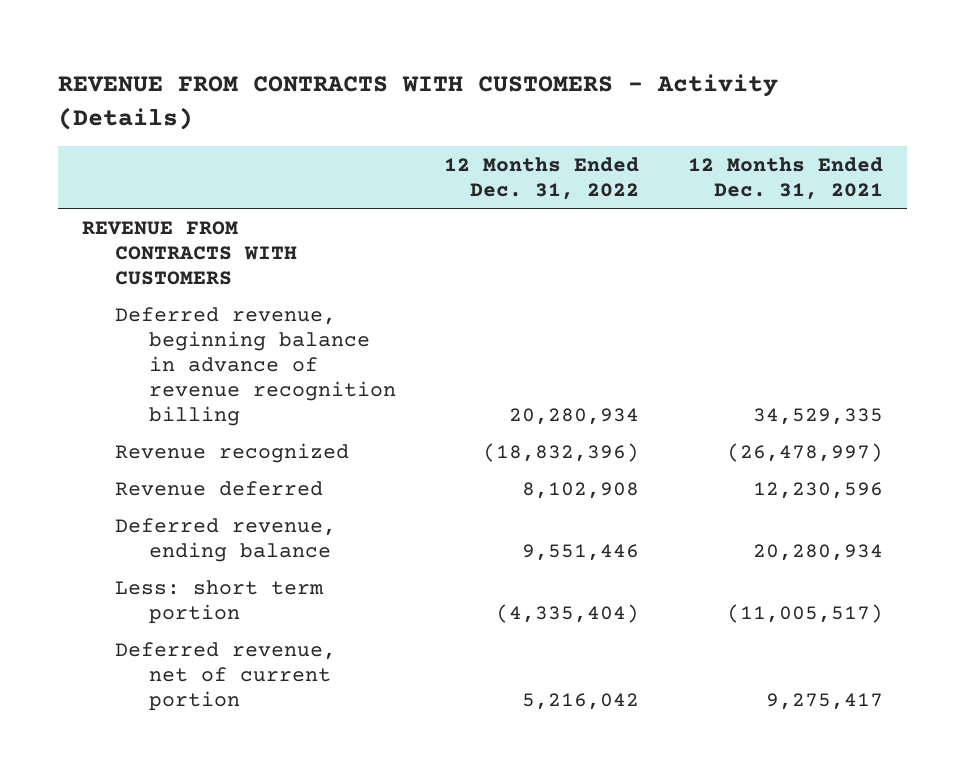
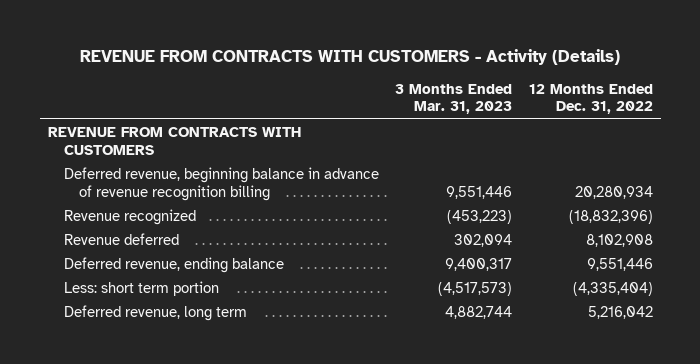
[687,156,883,201] 12 Months Ended Dec. 31, 2021 -> none
none -> [395,83,513,115] 3 Months Ended Mar. 31, 2023
[115,641,337,711] Deferred revenue, net of current portion -> [63,304,247,321] Deferred revenue, long term

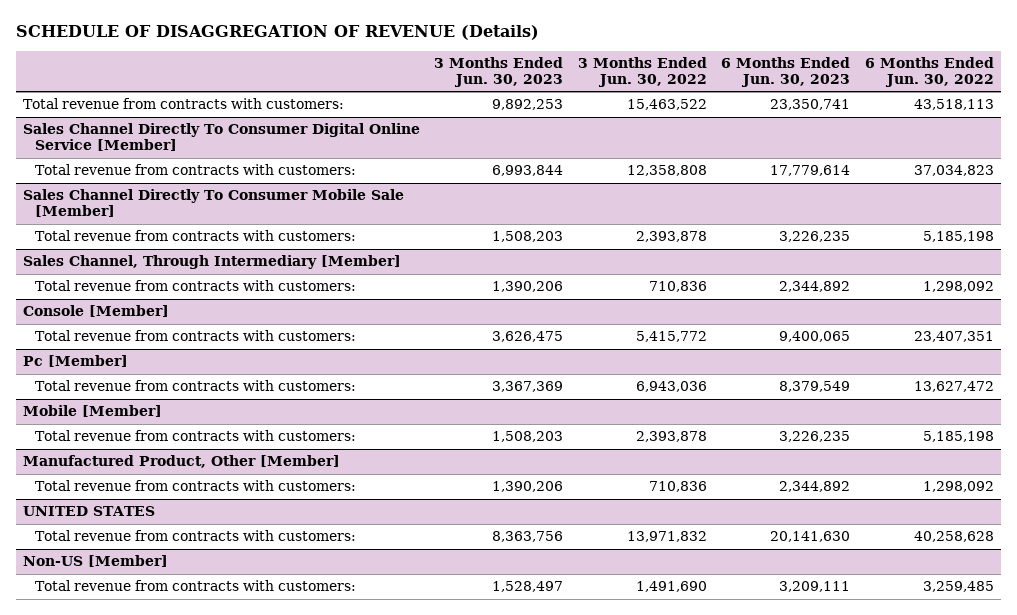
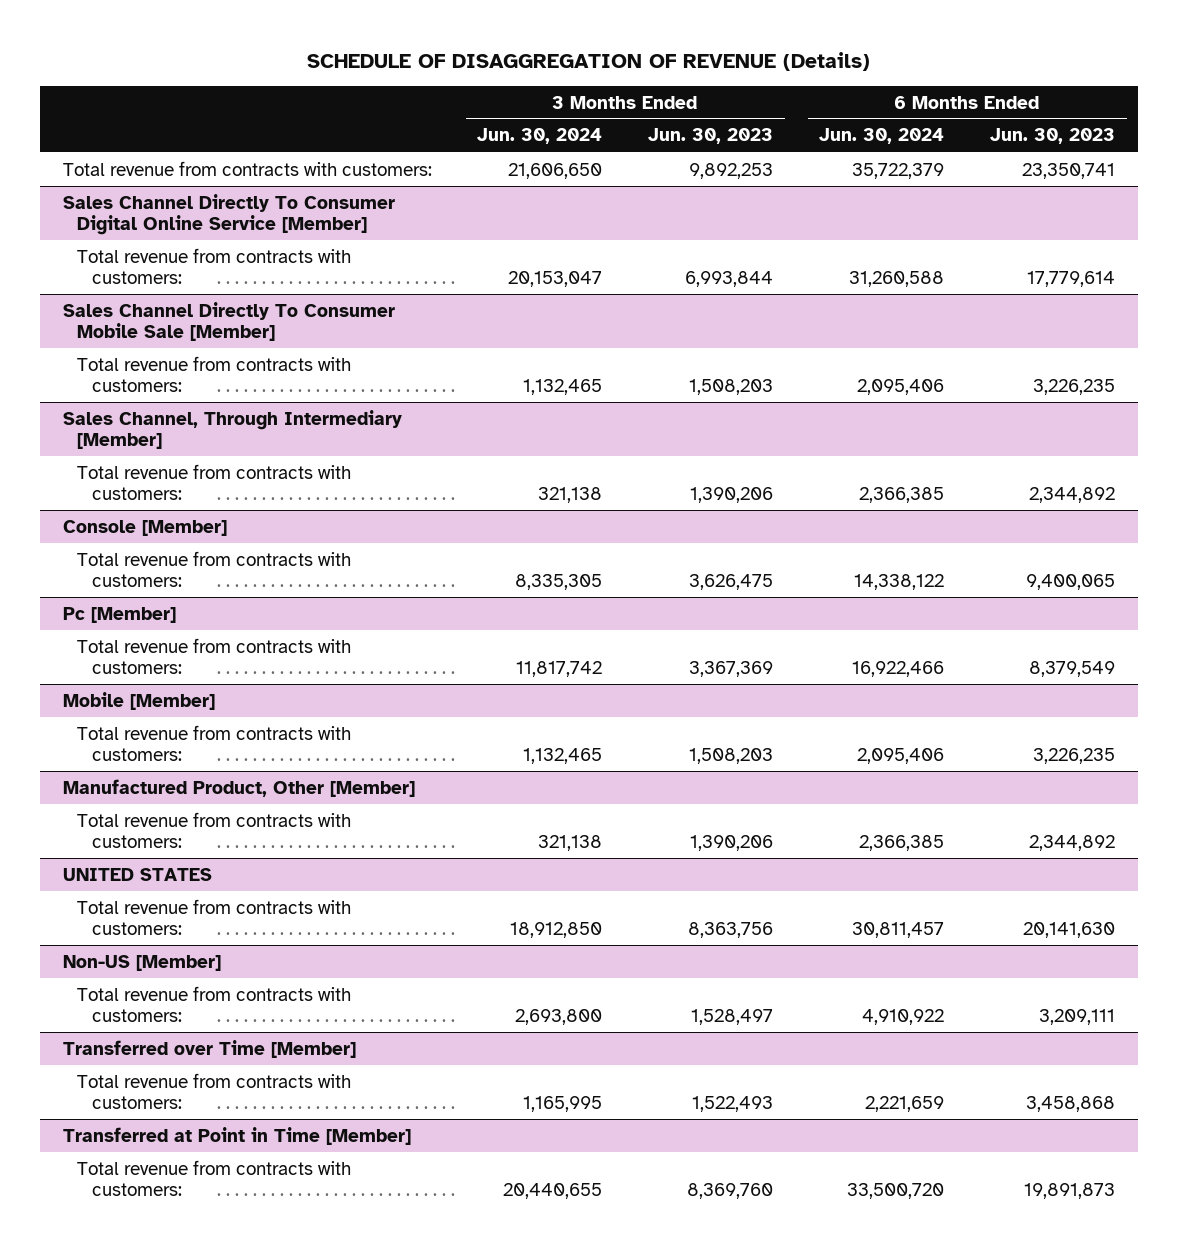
[577,57,707,87] 3 Months Ended Jun. 30, 2022 -> none
[864,57,994,87] 6 Months Ended Jun. 30, 2022 -> none
none -> [477,128,603,145] Jun. 30, 2024
none -> [819,128,945,145] Jun. 30, 2024
none -> [62,1039,356,1058] Transferred over Time [Member]
none -> [77,1072,352,1109] Total revenue from contracts with customers:
none -> [62,1126,411,1145] Transferred at Point in Time [Member]
none -> [77,1159,352,1196] Total revenue from contracts with customers:

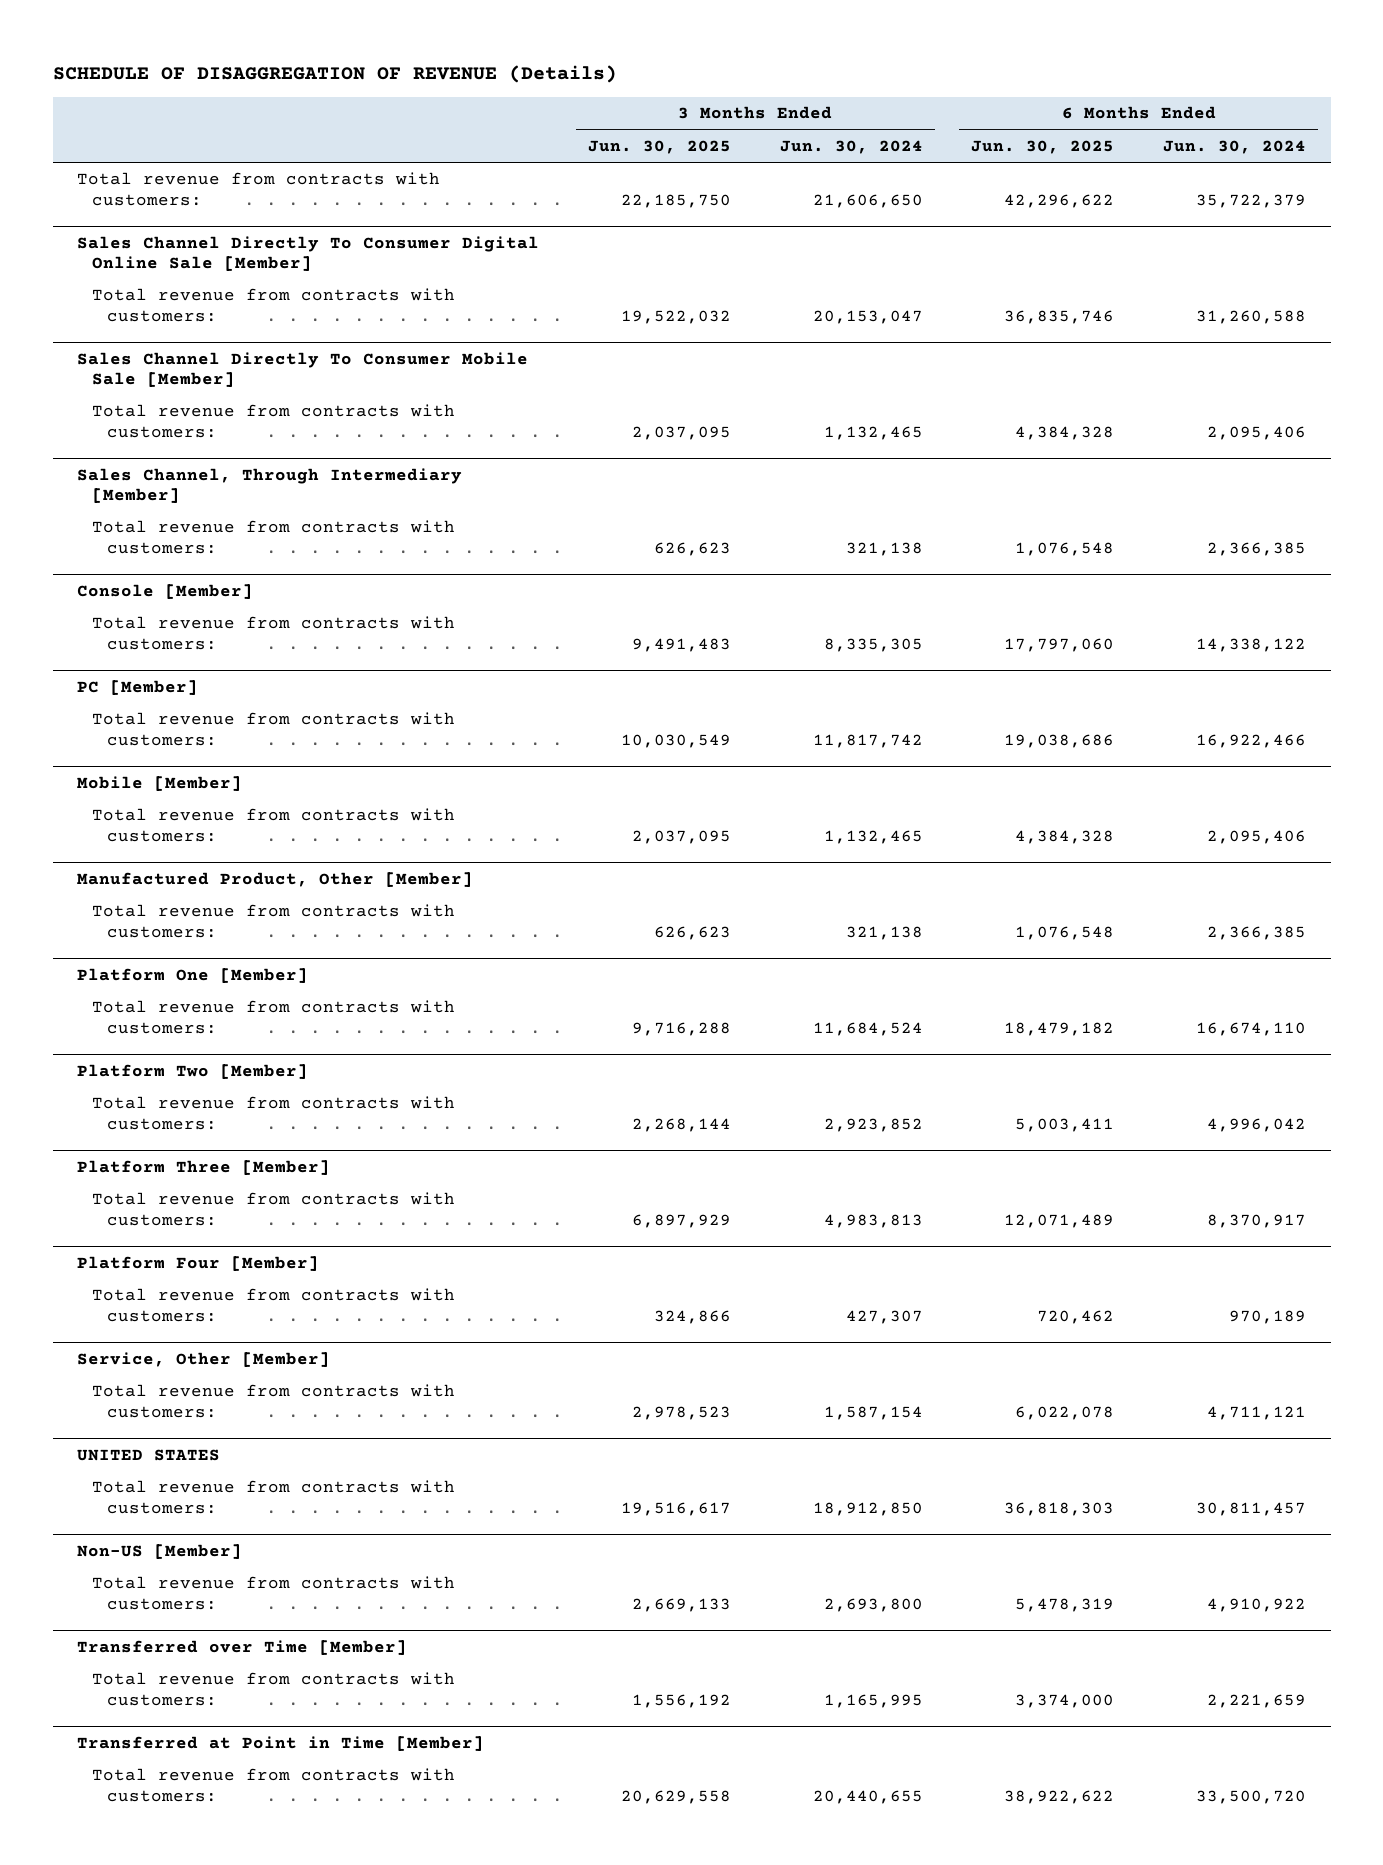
[648,128,774,145] Jun. 30, 2023 -> none
[990,128,1116,145] Jun. 30, 2023 -> none
none -> [587,139,731,154] Jun. 30, 2025
none -> [971,139,1115,154] Jun. 30, 2025
[62,193,395,235] Sales Channel Directly To Consumer Digital Online Service [Member] -> [76,235,539,271] Sales Channel Directly To Consumer Digital Online Sale [Member]
[62,606,176,623] Pc [Member] -> [76,679,198,695] PC [Member]
none -> [76,967,308,983] Platform One [Member]
none -> [91,1000,455,1034] Total revenue from contracts with customers:
none -> [76,1063,308,1079] Platform Two [Member]
none -> [91,1096,455,1130] Total revenue from contracts with customers:
none -> [76,1159,330,1175] Platform Three [Member]
none -> [91,1192,455,1226] Total revenue from contracts with customers:
none -> [76,1255,319,1271] Platform Four [Member]
none -> [91,1288,455,1322] Total revenue from contracts with customers:
none -> [76,1351,330,1367] Service, Other [Member]
none -> [91,1384,455,1418] Total revenue from contracts with customers:

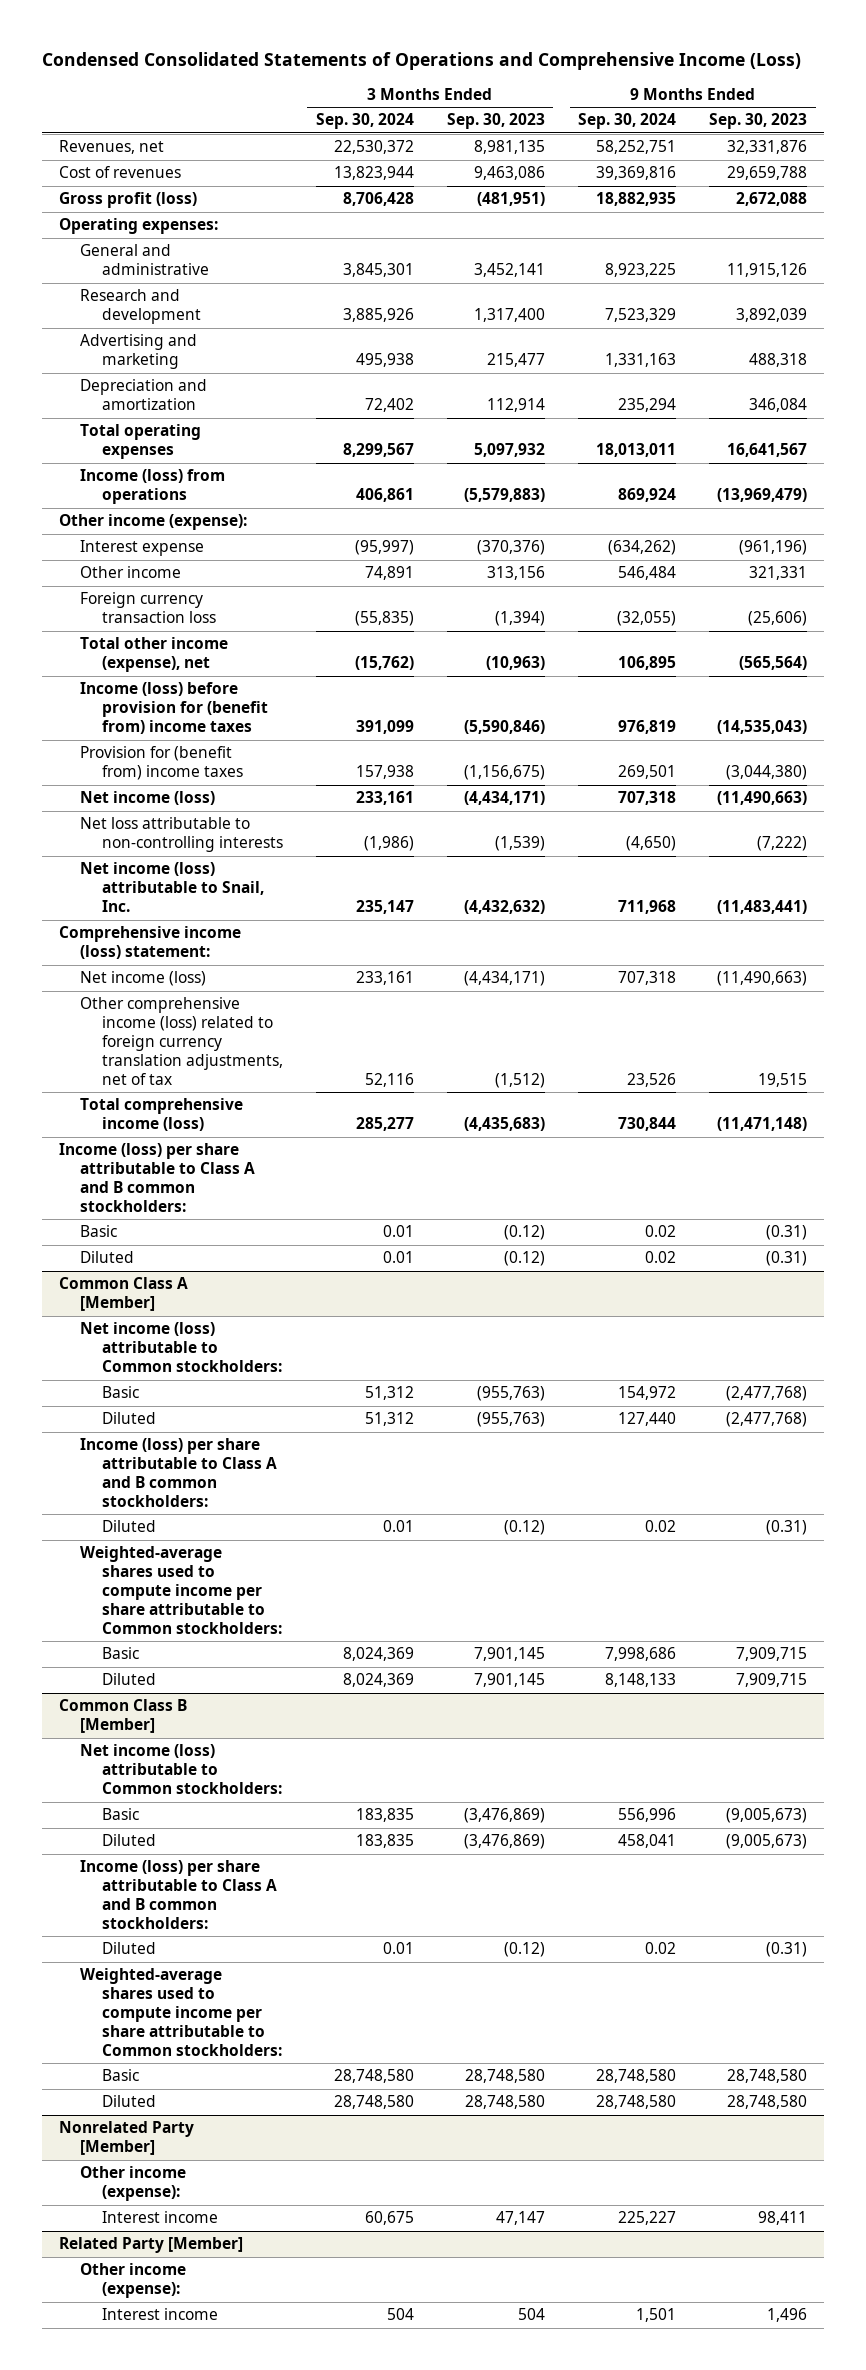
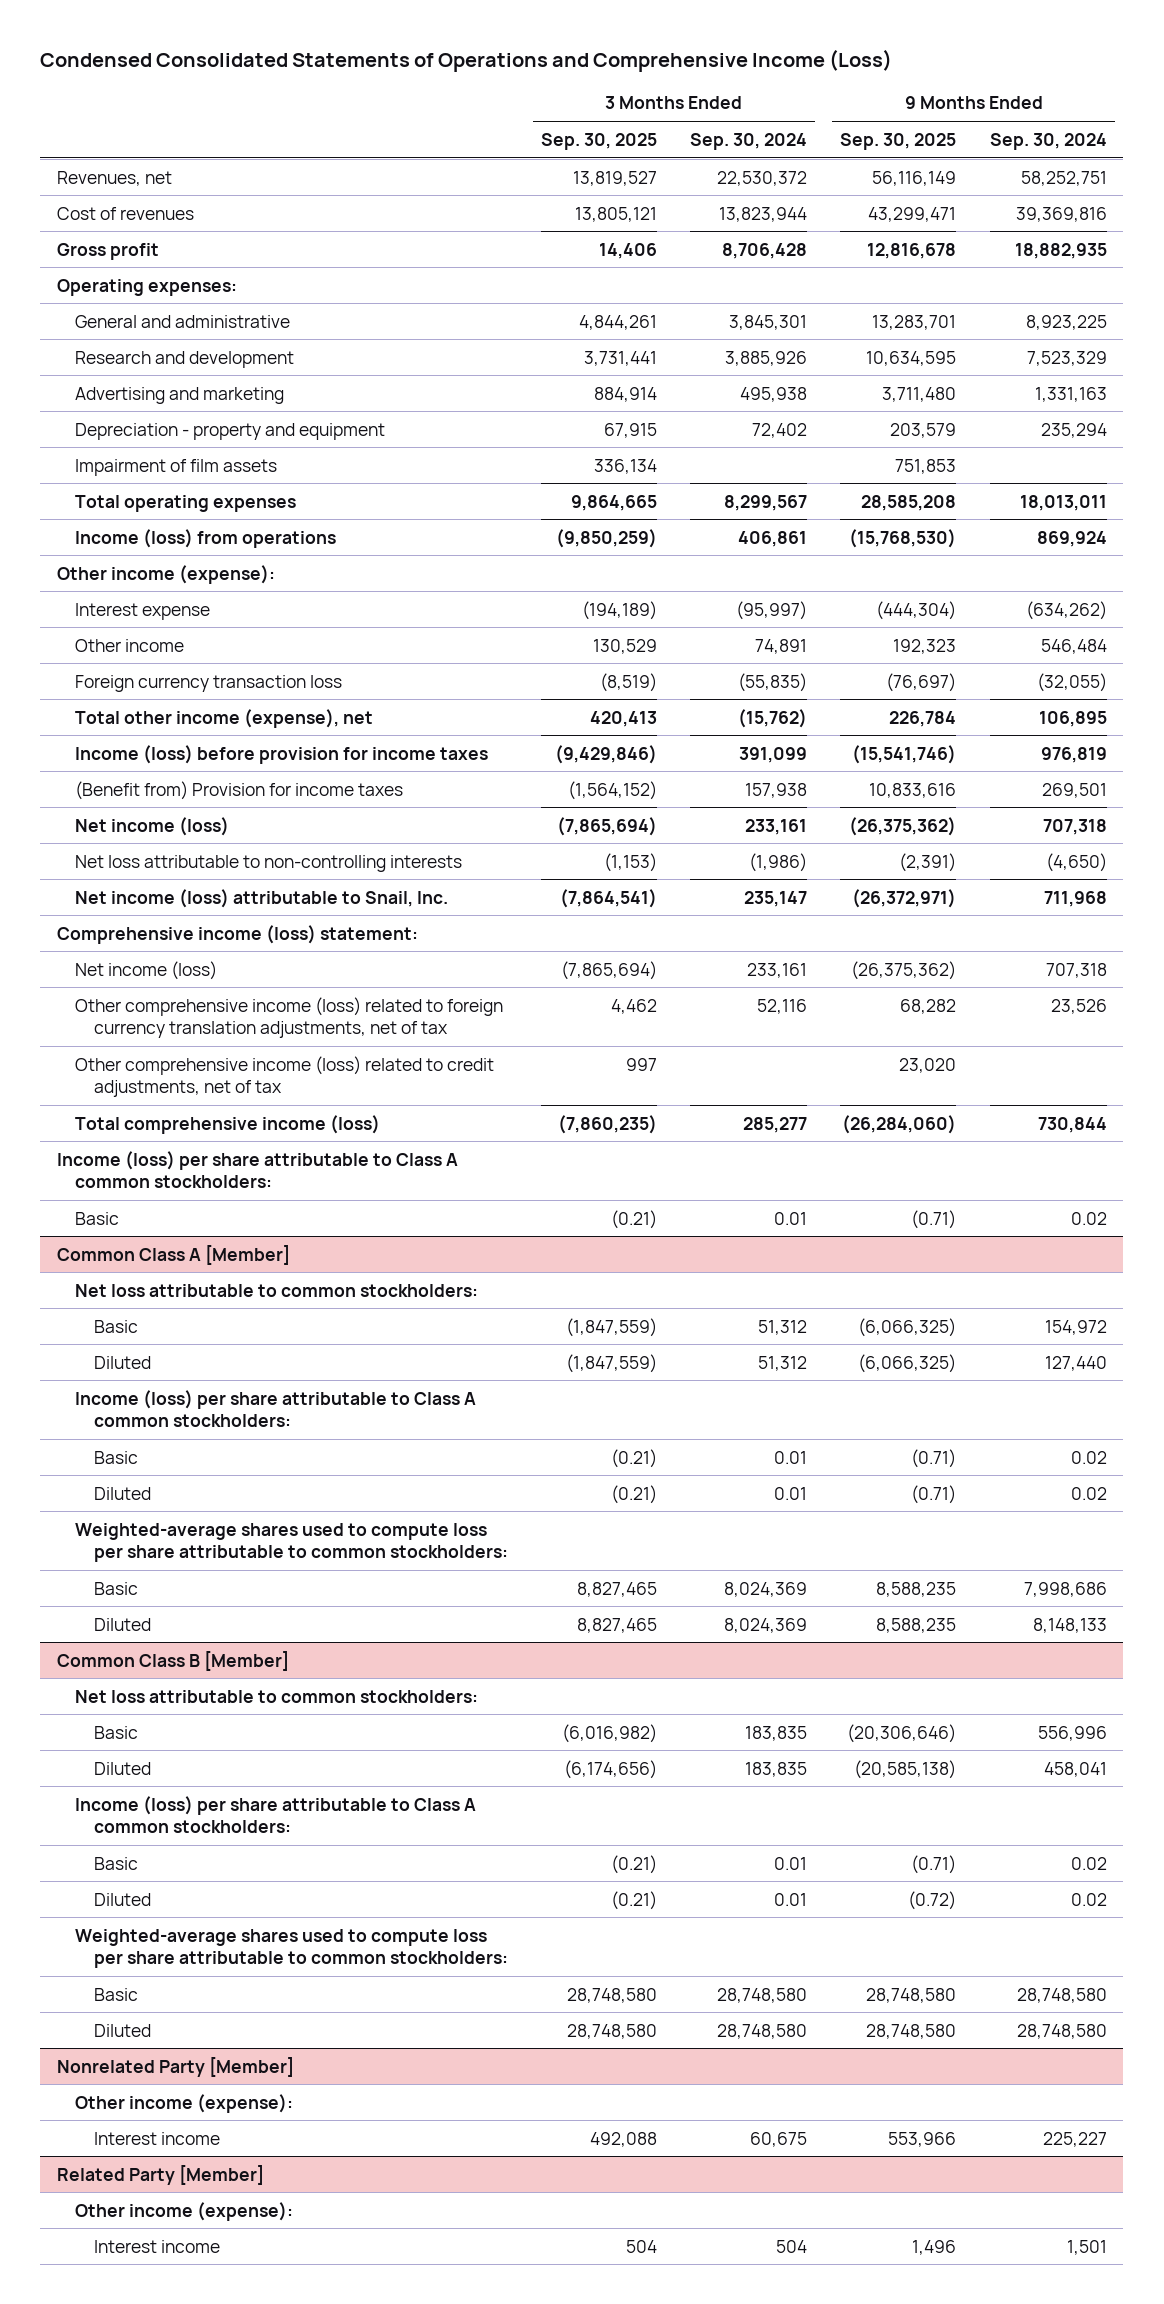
[446,113,545,130] Sep. 30, 2023 -> none
[709,113,808,130] Sep. 30, 2023 -> none
none -> [540,132,657,150] Sep. 30, 2025
none -> [840,132,957,150] Sep. 30, 2025
[58,192,197,209] Gross profit (loss) -> [57,242,160,260] Gross profit
[80,379,208,411] Depreciation and amortization -> [75,422,386,440] Depreciation - property and equipment
none -> [75,458,278,476] Impairment of film assets
[80,682,268,735] Income (loss) before provision for (benefit from) income taxes -> [75,744,489,764] Income (loss) before provision for income taxes
[80,746,243,781] Provision for (benefit from) income taxes -> [75,780,404,800] (Benefit from) Provision for income taxes
none -> [75,1055,495,1098] Other comprehensive income (loss) related to credit adjustments, net of tax
[58,1143,256,1213] Income (loss) per share attributable to Class A and B common stockholders: -> [57,1150,459,1189] Income (loss) per share attributable to Class A common stockholders:
[80,1251,135,1264] Diluted -> none
[80,1322,282,1373] Net income (loss) attributable to Common stockholders: -> [75,1283,479,1297] Net loss attributable to common stockholders:
[80,1438,277,1508] Income (loss) per share attributable to Class A and B common stockholders: -> [75,1389,477,1428] Income (loss) per share attributable to Class A common stockholders:
none -> [93,1450,138,1464] Basic
[80,1546,282,1634] Weighted-average shares used to compute income per share attributable to Common stockholders: -> [75,1522,508,1563] Weighted-average shares used to compute loss per share attributable to common stockholders:
[80,1744,282,1795] Net income (loss) attributable to Common stockholders: -> [75,1689,479,1703] Net loss attributable to common stockholders:
[80,1860,277,1930] Income (loss) per share attributable to Class A and B common stockholders: -> [75,1795,477,1834] Income (loss) per share attributable to Class A common stockholders:
none -> [93,1856,138,1870] Basic
[80,1968,282,2056] Weighted-average shares used to compute income per share attributable to Common stockholders: -> [75,1928,508,1969] Weighted-average shares used to compute loss per share attributable to common stockholders:

